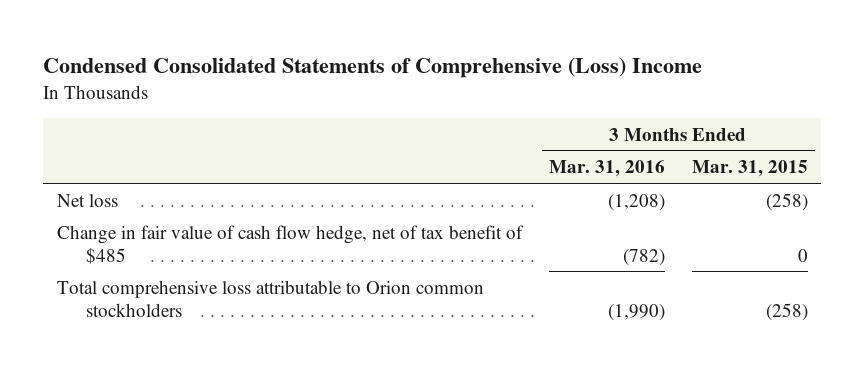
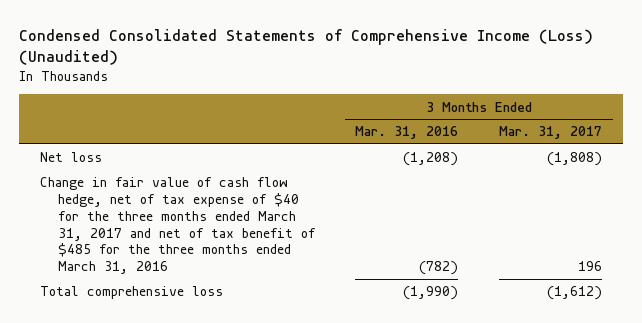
[43,57,703,79] Condensed Consolidated Statements of Comprehensive (Loss) Income -> [19,28,594,66] Condensed Consolidated Statements of Comprehensive Income (Loss) (Unaudited)
[691,160,808,178] Mar. 31, 2015 -> none
none -> [499,126,603,140] Mar. 31, 2017
[56,224,524,264] Change in fair value of cash flow hedge, net of tax benefit of $485 -> [39,177,316,275] Change in fair value of cash flow hedge, net of tax expense of $40 for the three months ended March 31, 2017 and net of tax benefit of $485 for the three months ended March 31, 2016
[56,279,484,317] Total comprehensive loss attributable to Orion common stockholders -> [39,286,223,300] Total comprehensive loss

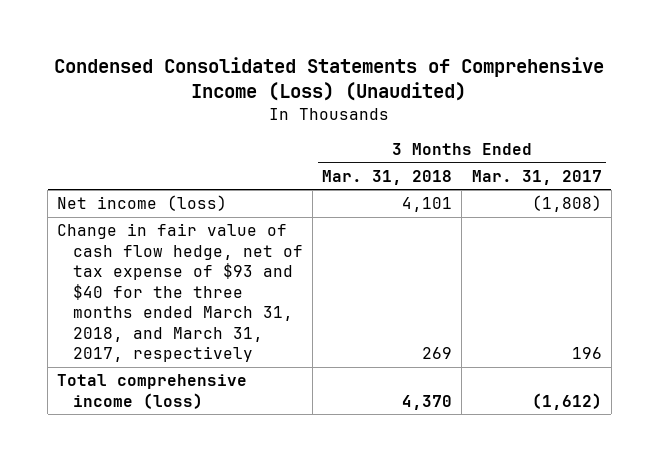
[355,126,459,140] Mar. 31, 2016 -> none
none -> [322,169,453,185] Mar. 31, 2018
[39,152,102,163] Net loss -> [57,195,228,212] Net income (loss)
[39,177,316,275] Change in fair value of cash flow hedge, net of tax expense of $40 for the three months ended March 31, 2017 and net of tax benefit of $485 for the three months ended March 31, 2016 -> [57,223,304,363] Change in fair value of cash flow hedge, net of tax expense of $93 and $40 for the three months ended March 31, 2018, and March 31, 2017, respectively
[39,286,223,300] Total comprehensive loss -> [57,374,248,409] Total comprehensive income (loss)

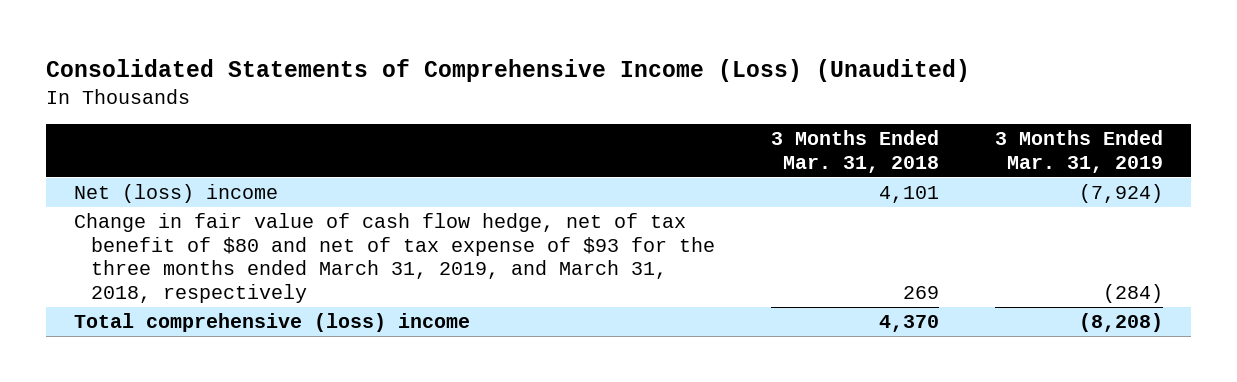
[54,56,605,101] Condensed Consolidated Statements of Comprehensive Income (Loss) (Unaudited) -> [45,59,970,83] Consolidated Statements of Comprehensive Income (Loss) (Unaudited)
[471,169,602,185] Mar. 31, 2017 -> none
none -> [995,130,1164,174] 3 Months Ended Mar. 31, 2019
[57,195,228,212] Net income (loss) -> [73,184,278,204] Net (loss) income
[57,223,304,363] Change in fair value of cash flow hedge, net of tax expense of $93 and $40 for the three months ended March 31, 2018, and March 31, 2017, respectively -> [73,213,716,304] Change in fair value of cash flow hedge, net of tax benefit of $80 and net of tax expense of $93 for the three months ended March 31, 2019, and March 31, 2018, respectively
[57,374,248,409] Total comprehensive income (loss) -> [73,313,470,333] Total comprehensive (loss) income

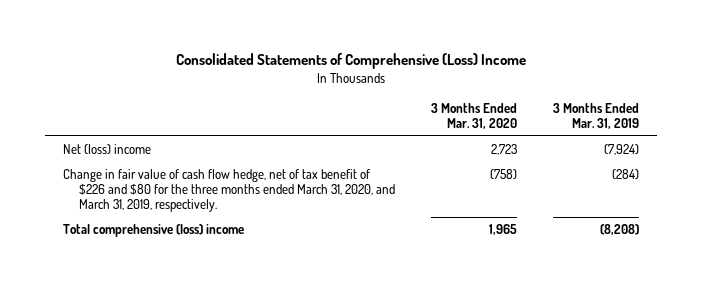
[45,59,970,83] Consolidated Statements of Comprehensive Income (Loss) (Unaudited) -> [175,53,526,70] Consolidated Statements of Comprehensive (Loss) Income
[771,130,940,174] 3 Months Ended Mar. 31, 2018 -> none
none -> [430,103,517,130] 3 Months Ended Mar. 31, 2020
[73,213,716,304] Change in fair value of cash flow hedge, net of tax benefit of $80 and net of tax expense of $93 for the three months ended March 31, 2019, and March 31, 2018, respectively -> [63,169,395,213] Change in fair value of cash flow hedge, net of tax benefit of $226 and $80 for the three months ended March 31, 2020, and March 31, 2019, respectively.

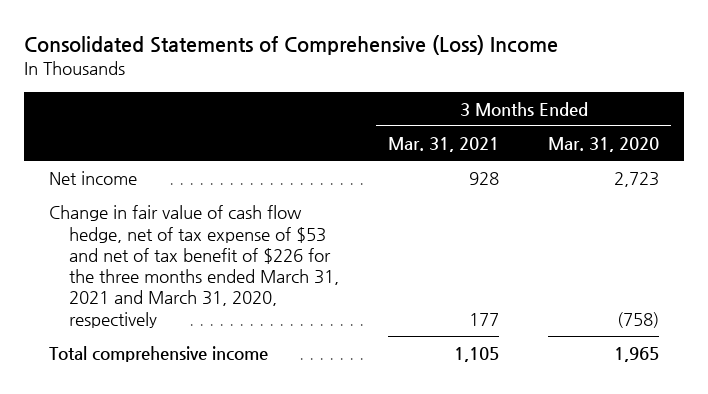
[552,103,639,130] 3 Months Ended Mar. 31, 2019 -> none
none -> [388,137,500,153] Mar. 31, 2021
[63,144,152,155] Net (loss) income -> [48,171,137,186] Net income
[63,169,395,213] Change in fair value of cash flow hedge, net of tax benefit of $226 and $80 for the three months ended March 31, 2020, and March 31, 2019, respectively. -> [48,205,340,328] Change in fair value of cash flow hedge, net of tax expense of $53 and net of tax benefit of $226 for the three months ended March 31, 2021 and March 31, 2020, respectively
[63,224,245,238] Total comprehensive (loss) income -> [48,346,268,363] Total comprehensive income

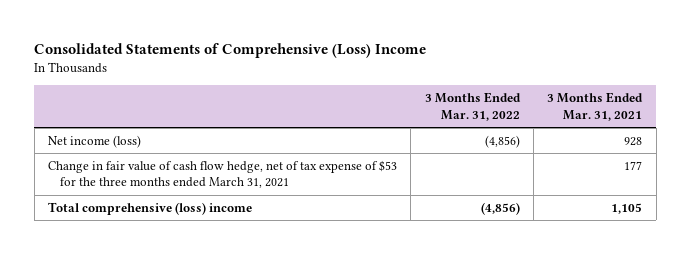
[548,137,660,153] Mar. 31, 2020 -> none
none -> [424,92,521,121] 3 Months Ended Mar. 31, 2022
[48,171,137,186] Net income -> [47,134,141,148] Net income (loss)
[48,205,340,328] Change in fair value of cash flow hedge, net of tax expense of $53 and net of tax benefit of $226 for the three months ended March 31, 2021 and March 31, 2020, respectively -> [47,159,397,189] Change in fair value of cash flow hedge, net of tax expense of $53 for the three months ended March 31, 2021
[48,346,268,363] Total comprehensive income -> [47,201,252,215] Total comprehensive (loss) income

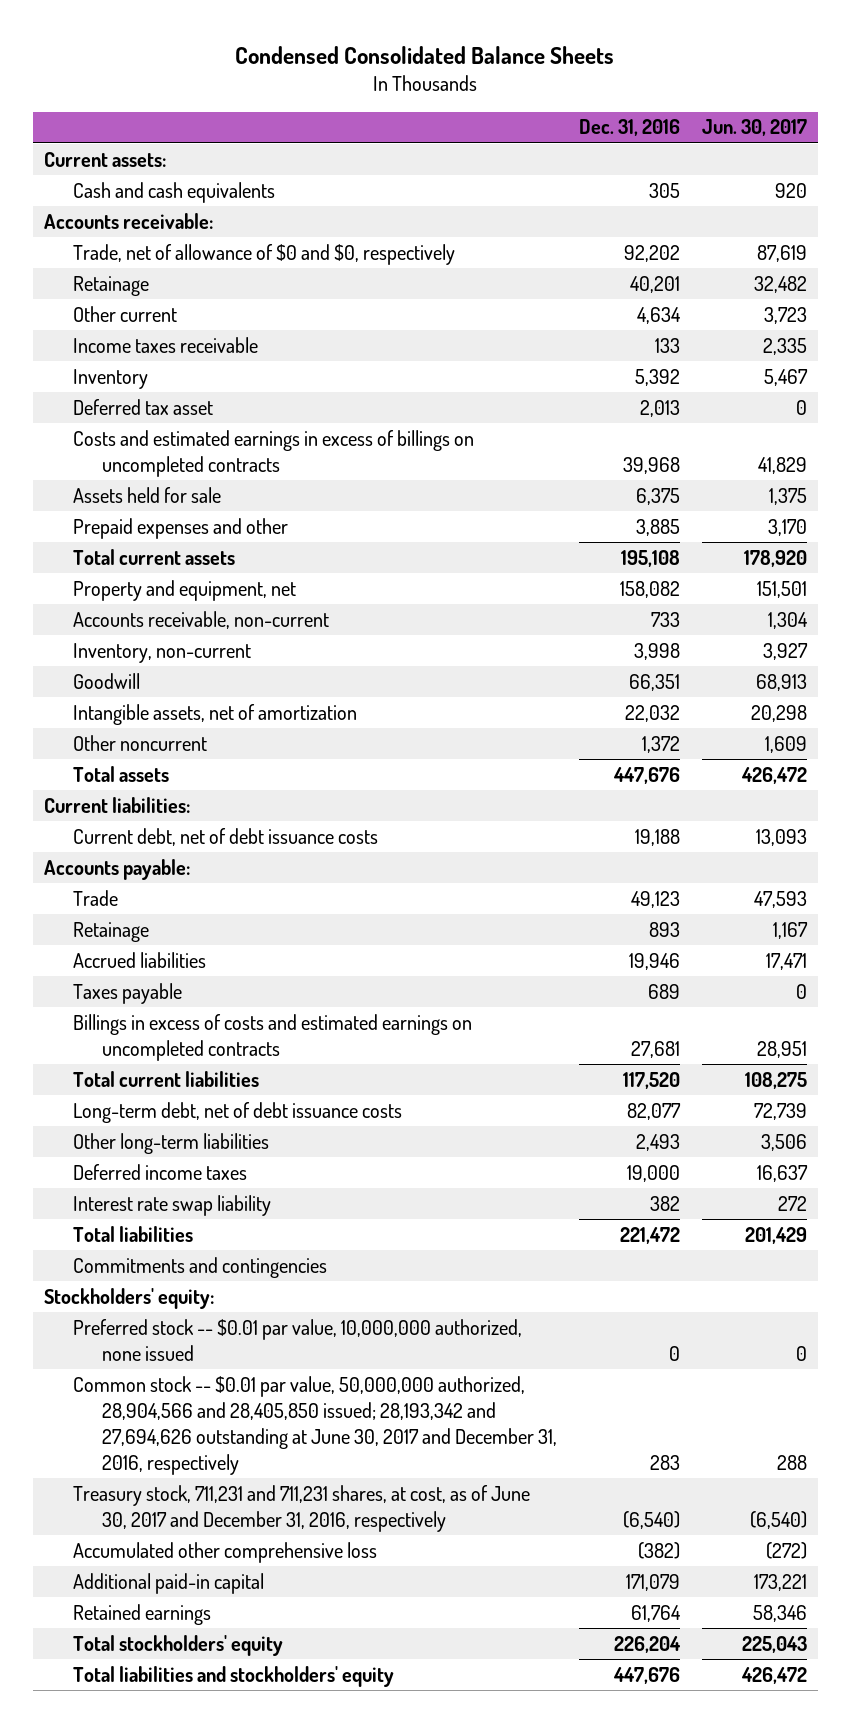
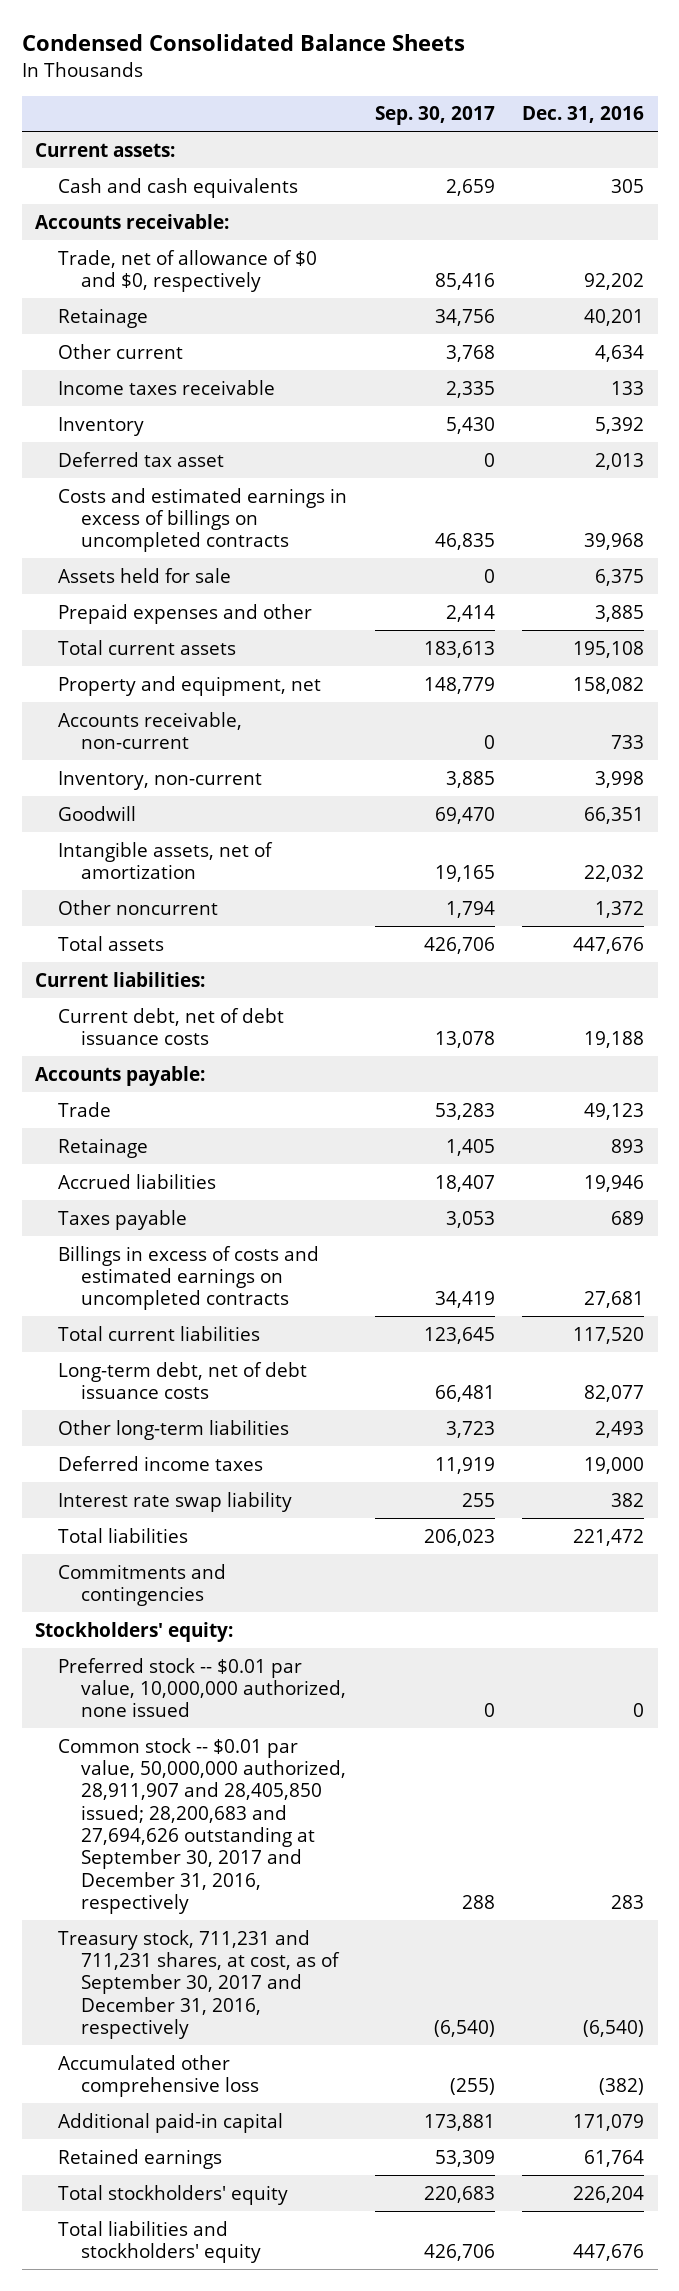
[701,119,807,137] Jun. 30, 2017 -> none
none -> [374,106,495,126] Sep. 30, 2017
[72,1375,557,1476] Common stock -- $0.01 par value, 50,000,000 authorized, 28,904,566 and 28,405,850 issued; 28,193,342 and 27,694,626 outstanding at June 30, 2017 and December 31, 2016, respectively -> [58,1737,347,1915] Common stock -- $0.01 par value, 50,000,000 authorized, 28,911,907 and 28,405,850 issued; 28,200,683 and 27,694,626 outstanding at September 30, 2017 and December 31, 2016, respectively
[72,1484,530,1532] Treasury stock, 711,231 and 711,231 shares, at cost, as of June 30, 2017 and December 31, 2016, respectively -> [58,1929,341,2039] Treasury stock, 711,231 and 711,231 shares, at cost, as of September 30, 2017 and December 31, 2016, respectively

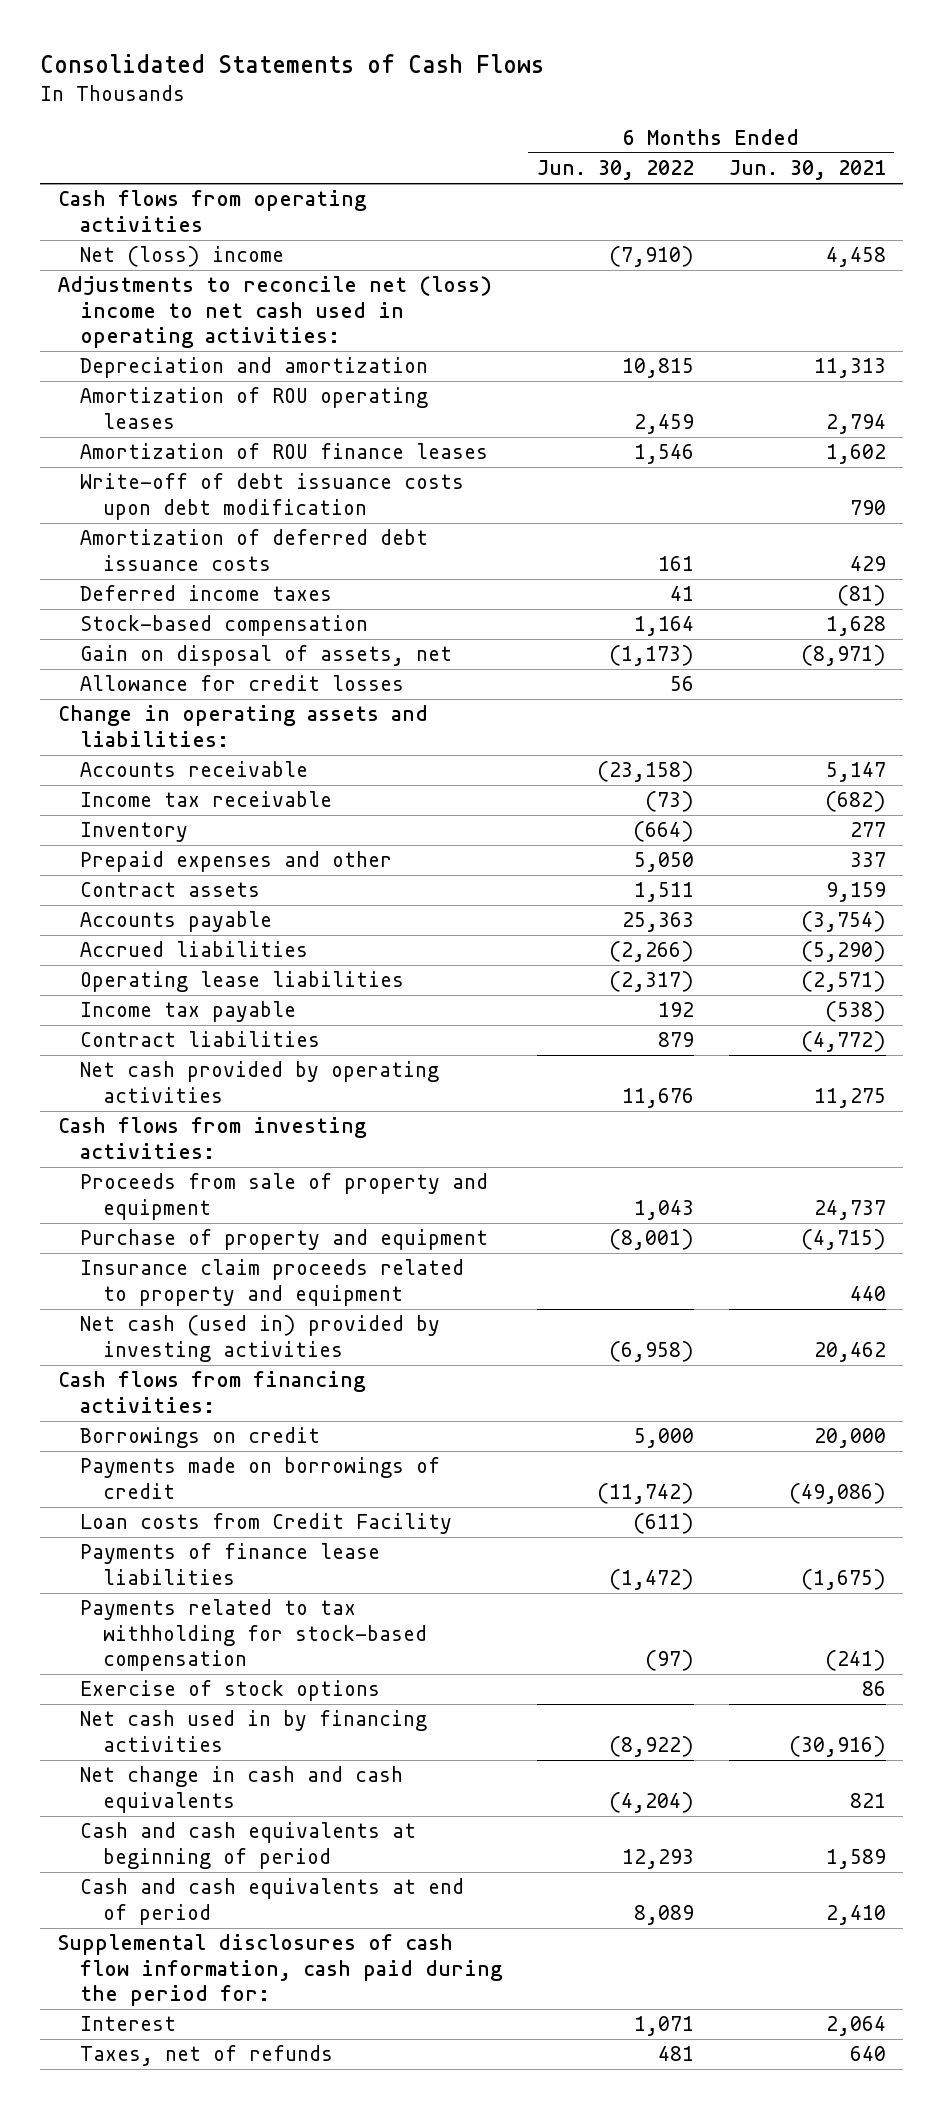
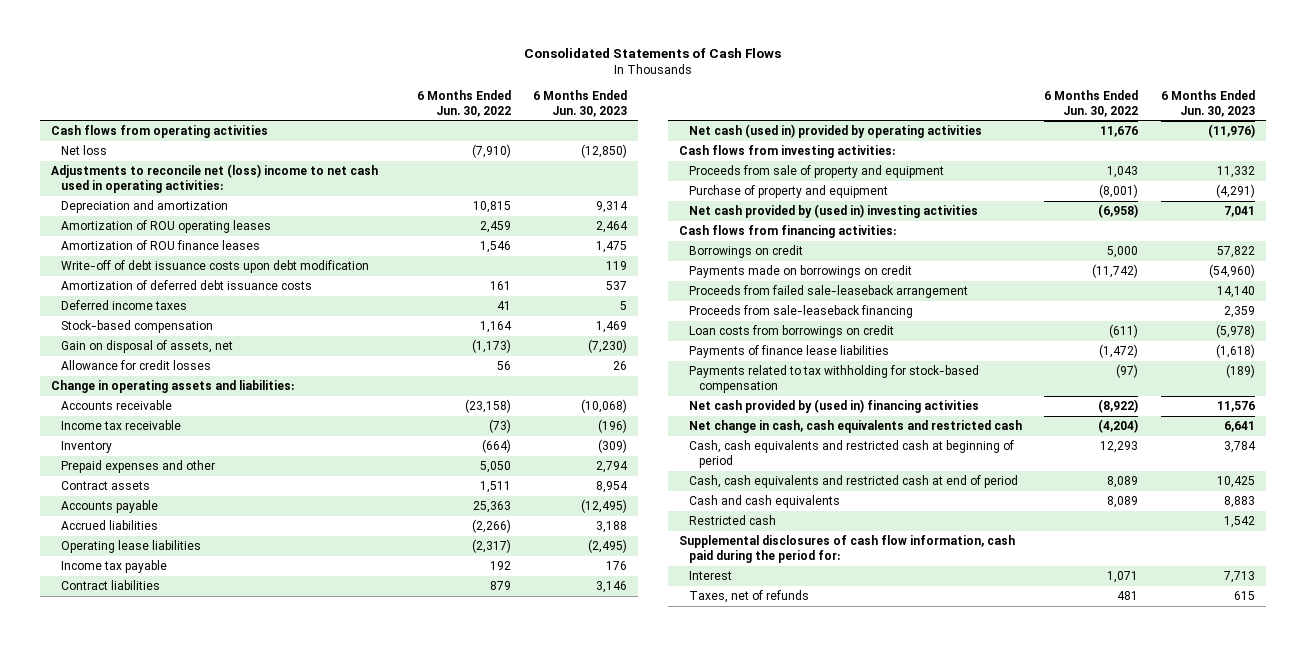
[728,160,886,181] Jun. 30, 2021 -> none
none -> [532,90,627,117] 6 Months Ended Jun. 30, 2023
[80,246,285,268] Net (loss) income -> [61,145,108,156] Net loss
[80,1061,440,1103] Net cash provided by operating activities -> [689,124,983,139] Net cash (used in) provided by operating activities
[80,1259,465,1306] Insurance claim proceeds related to property and equipment -> none
[80,1315,441,1362] Net cash (used in) provided by investing activities -> [689,204,979,219] Net cash provided by (used in) investing activities
[80,1457,441,1499] Payments made on borrowings of credit -> [689,265,913,279] Payments made on borrowings on credit
none -> [689,285,969,299] Proceeds from failed sale-leaseback arrangement
none -> [689,305,914,319] Proceeds from sale-leaseback financing
[80,1513,453,1535] Loan costs from Credit Facility -> [689,325,895,339] Loan costs from borrowings on credit
[80,1680,381,1702] Exercise of stock options -> none
[80,1710,428,1752] Net cash used in by financing activities -> [689,399,980,414] Net cash provided by (used in) financing activities
[80,1766,404,1813] Net change in cash and cash equivalents -> [689,420,1023,434] Net change in cash, cash equivalents and restricted cash
[80,1822,417,1869] Cash and cash equivalents at beginning of period -> [689,440,1015,468] Cash, cash equivalents and restricted cash at beginning of period
[80,1878,465,1925] Cash and cash equivalents at end of period -> [689,475,1019,489] Cash, cash equivalents and restricted cash at end of period
none -> [689,495,841,509] Cash and cash equivalents
none -> [689,515,777,526] Restricted cash

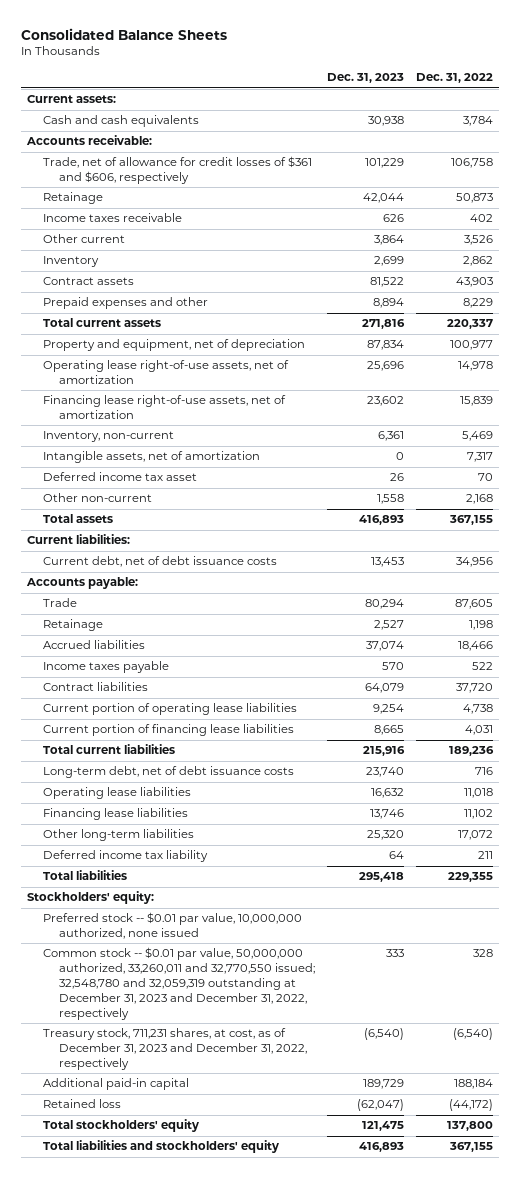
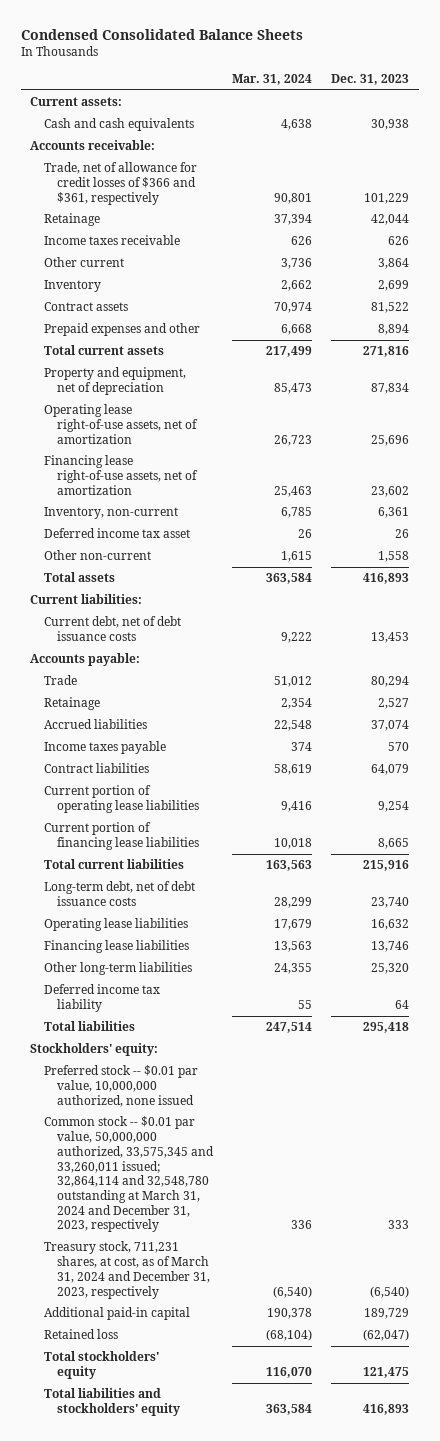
[21,27,228,40] Consolidated Balance Sheets -> [20,28,303,40] Condensed Consolidated Balance Sheets
[416,73,494,84] Dec. 31, 2022 -> none
none -> [232,74,313,86] Mar. 31, 2024
[43,156,313,185] Trade, net of allowance for credit losses of $361 and $606, respectively -> [43,162,197,205] Trade, net of allowance for credit losses of $366 and $361, respectively
[43,451,261,464] Intangible assets, net of amortization -> none
[43,947,316,1020] Common stock -- $0.01 par value, 50,000,000 authorized, 33,260,011 and 32,770,550 issued; 32,548,780 and 32,059,319 outstanding at December 31, 2023 and December 31, 2022, respectively -> [43,1116,214,1233] Common stock -- $0.01 par value, 50,000,000 authorized, 33,575,345 and 33,260,011 issued; 32,864,114 and 32,548,780 outstanding at March 31, 2024 and December 31, 2023, respectively
[43,1028,308,1071] Treasury stock, 711,231 shares, at cost, as of December 31, 2023 and December 31, 2022, respectively -> [43,1241,210,1299] Treasury stock, 711,231 shares, at cost, as of March 31, 2024 and December 31, 2023, respectively

